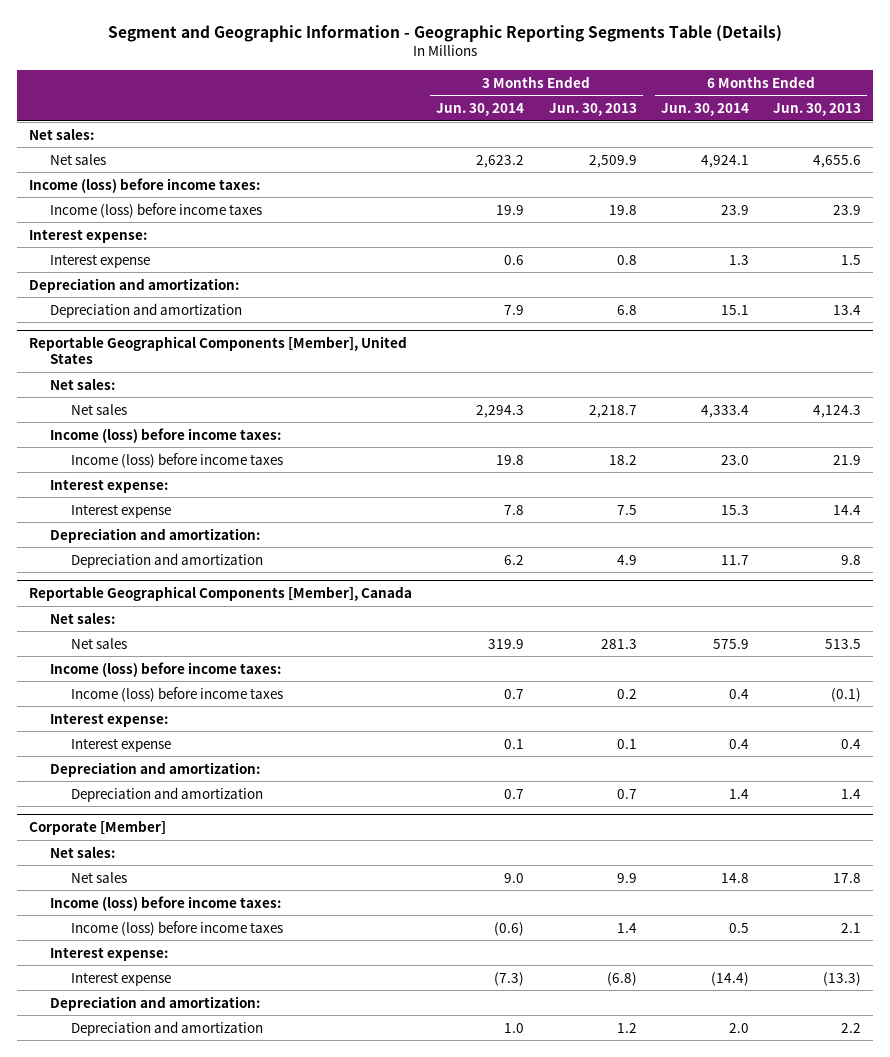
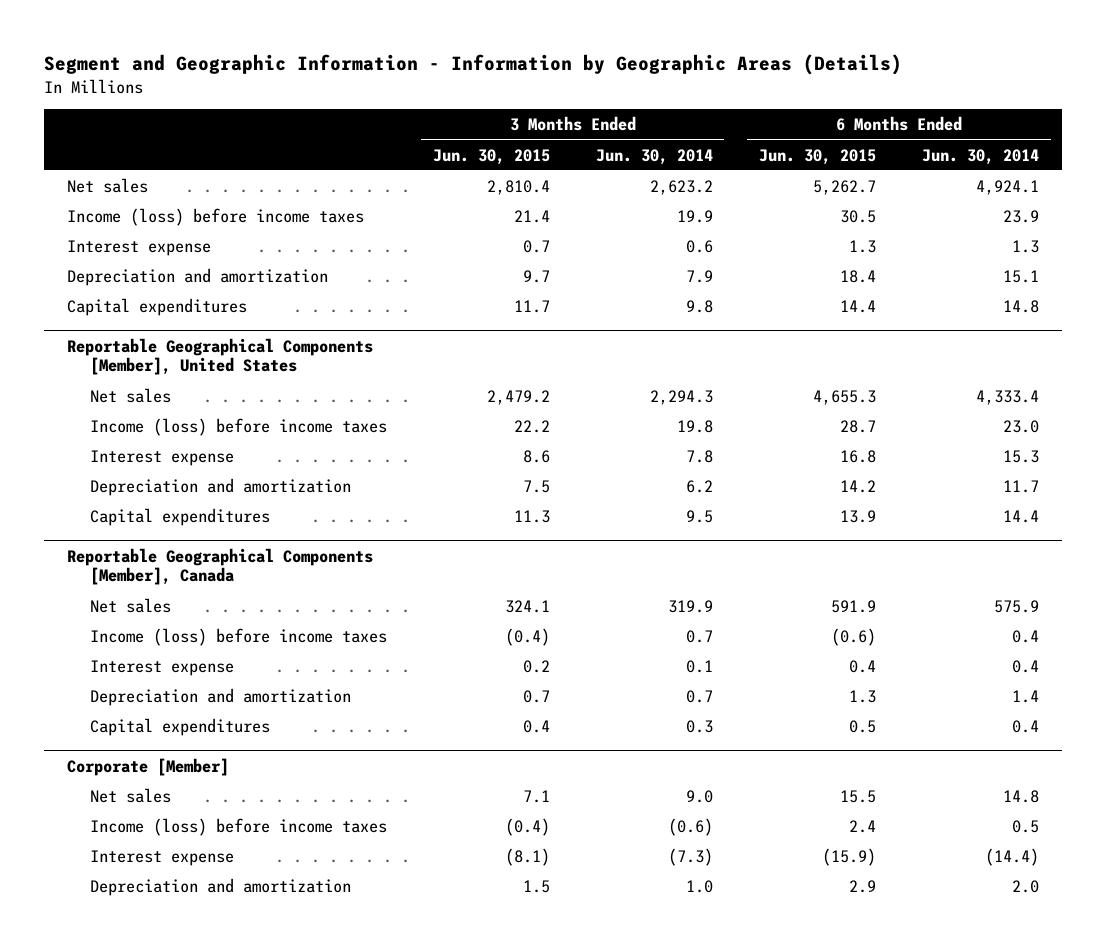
[108,25,783,43] Segment and Geographic Information - Geographic Reporting Segments Table (Details) -> [44,54,903,76] Segment and Geographic Information - Information by Geographic Areas (Details)
[548,103,637,117] Jun. 30, 2013 -> none
[773,103,862,117] Jun. 30, 2013 -> none
none -> [432,148,550,165] Jun. 30, 2015
none -> [758,148,876,165] Jun. 30, 2015
[29,128,95,140] Net sales: -> none
[29,177,261,193] Income (loss) before income taxes: -> none
[29,228,148,243] Interest expense: -> none
[29,277,240,293] Depreciation and amortization: -> none
none -> [67,297,248,316] Capital expenditures
[50,378,116,390] Net sales: -> none
[50,427,282,443] Income (loss) before income taxes: -> none
[50,478,169,493] Interest expense: -> none
[50,527,261,543] Depreciation and amortization: -> none
none -> [89,507,270,526] Capital expenditures
[50,612,116,624] Net sales: -> none
[50,661,282,677] Income (loss) before income taxes: -> none
[50,712,169,727] Interest expense: -> none
[50,761,261,777] Depreciation and amortization: -> none
none -> [89,717,270,736] Capital expenditures
[50,846,116,858] Net sales: -> none
[50,895,282,911] Income (loss) before income taxes: -> none
[50,946,169,961] Interest expense: -> none
[50,995,261,1011] Depreciation and amortization: -> none

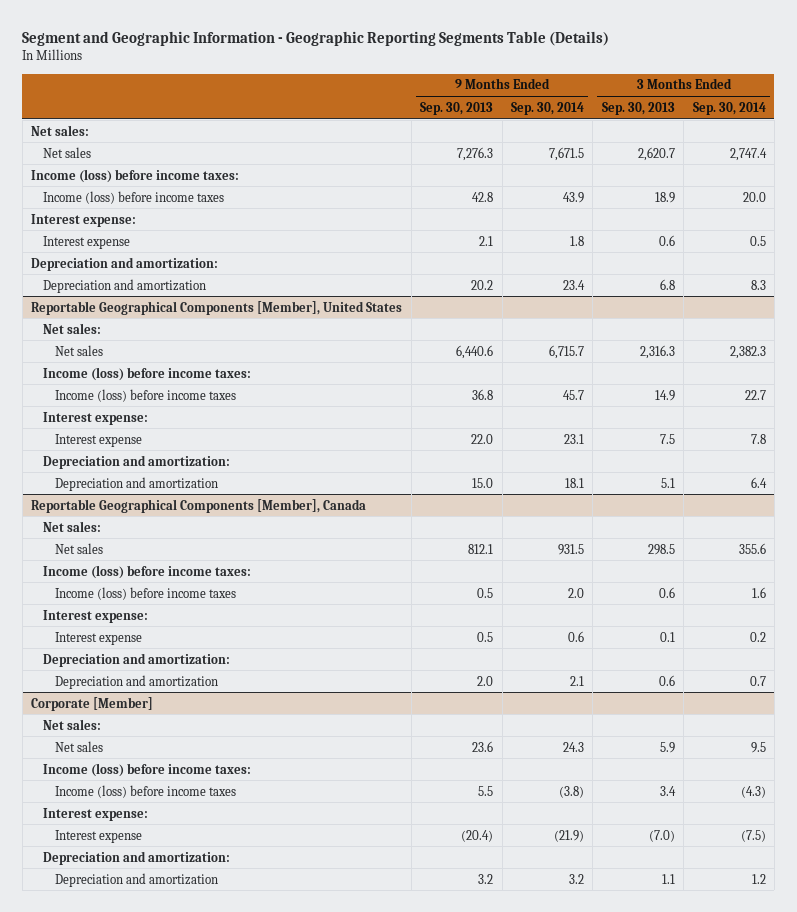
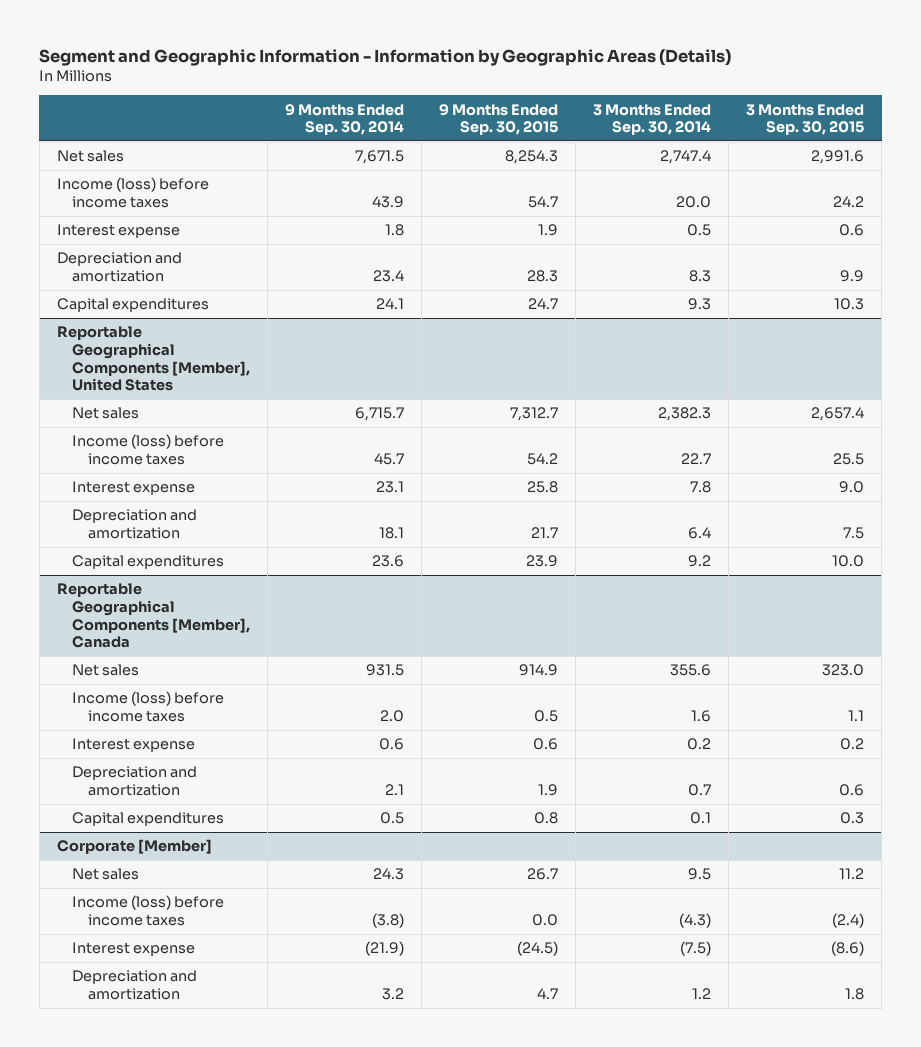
[22,30,610,46] Segment and Geographic Information - Geographic Reporting Segments Table (Details) -> [39,48,732,66] Segment and Geographic Information - Information by Geographic Areas (Details)
[420,101,494,115] Sep. 30, 2013 -> none
[601,101,675,115] Sep. 30, 2013 -> none
none -> [439,103,559,136] 9 Months Ended Sep. 30, 2015
none -> [746,103,865,136] 3 Months Ended Sep. 30, 2015
[31,124,90,136] Net sales: -> none
[31,168,240,183] Income (loss) before income taxes: -> none
[31,213,137,227] Interest expense: -> none
[31,256,219,271] Depreciation and amortization: -> none
none -> [56,298,209,313] Capital expenditures
[43,322,102,334] Net sales: -> none
[43,366,252,381] Income (loss) before income taxes: -> none
[43,411,149,425] Interest expense: -> none
[43,454,231,469] Depreciation and amortization: -> none
none -> [72,555,225,570] Capital expenditures
[43,520,102,532] Net sales: -> none
[43,564,252,579] Income (loss) before income taxes: -> none
[43,609,149,623] Interest expense: -> none
[43,652,231,667] Depreciation and amortization: -> none
none -> [72,812,225,827] Capital expenditures
[43,718,102,730] Net sales: -> none
[43,762,252,777] Income (loss) before income taxes: -> none
[43,807,149,821] Interest expense: -> none
[43,850,231,865] Depreciation and amortization: -> none

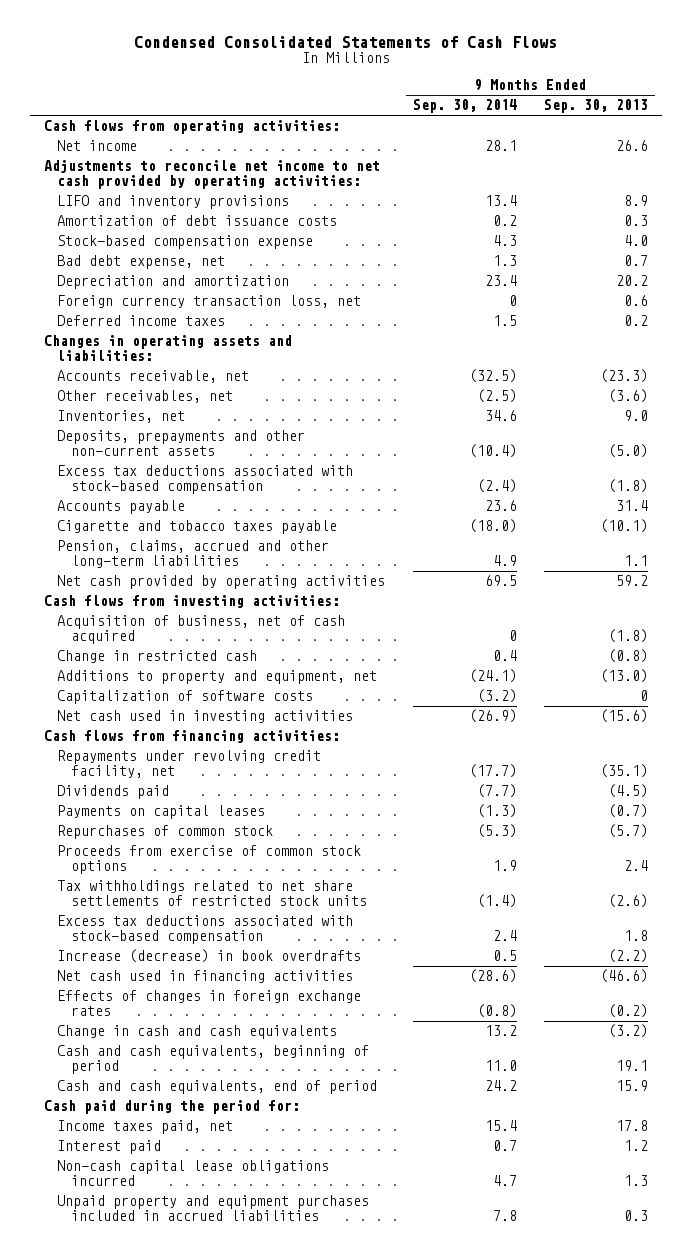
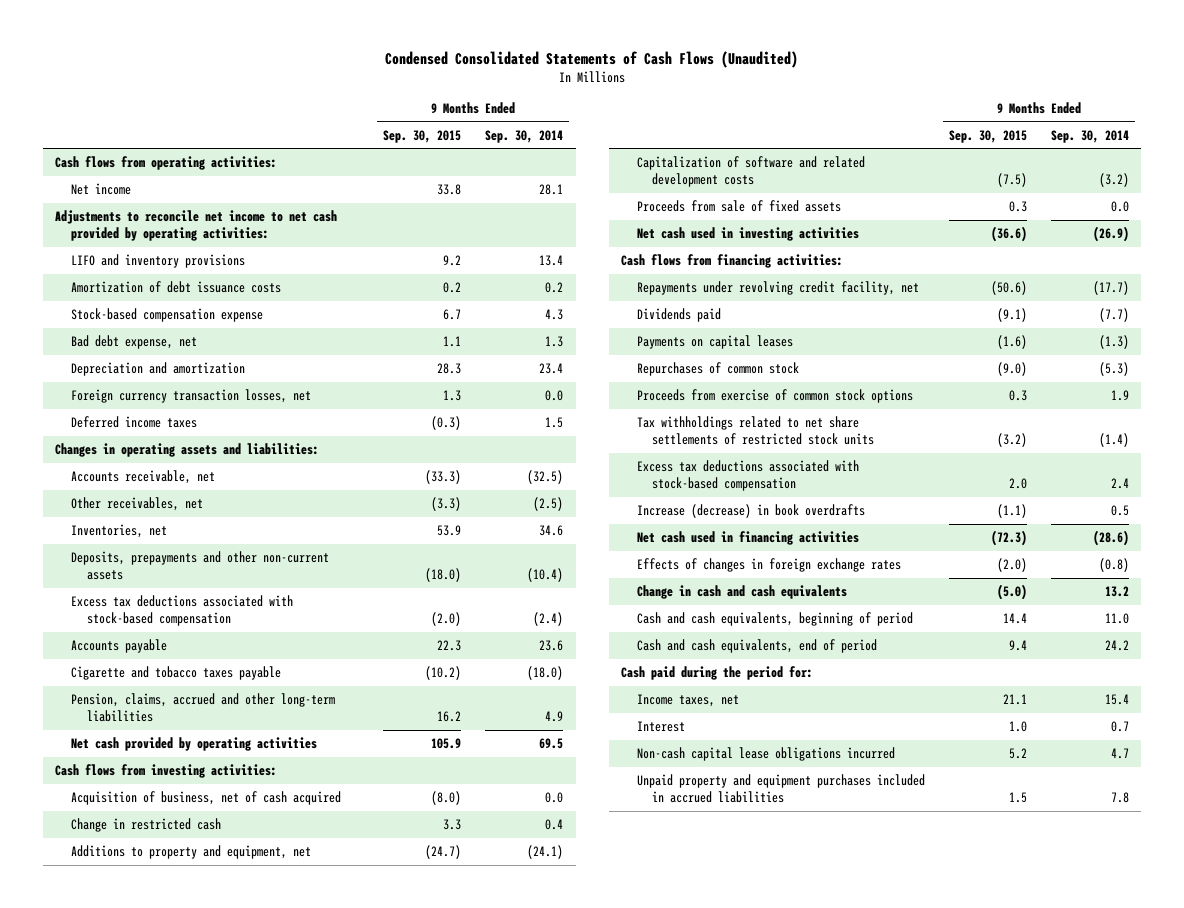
[133,35,557,48] Condensed Consolidated Statements of Cash Flows -> [385,50,799,68] Condensed Consolidated Statements of Cash Flows (Unaudited)
[544,99,649,114] Sep. 30, 2013 -> none
none -> [383,129,462,143] Sep. 30, 2015
[57,295,362,309] Foreign currency transaction loss, net -> [70,389,311,404] Foreign currency transaction losses, net
[508,295,517,307] 0 -> [545,390,564,402] 0.0
[508,630,517,642] 0 -> [545,792,564,804] 0.0
[57,690,314,705] Capitalization of software costs -> [636,156,865,188] Capitalization of software and related development costs
none -> [636,200,841,213] Proceeds from sale of fixed assets
[57,1120,234,1135] Income taxes paid, net -> [636,694,739,708] Income taxes, net
[57,1140,162,1155] Interest paid -> [636,721,685,733] Interest

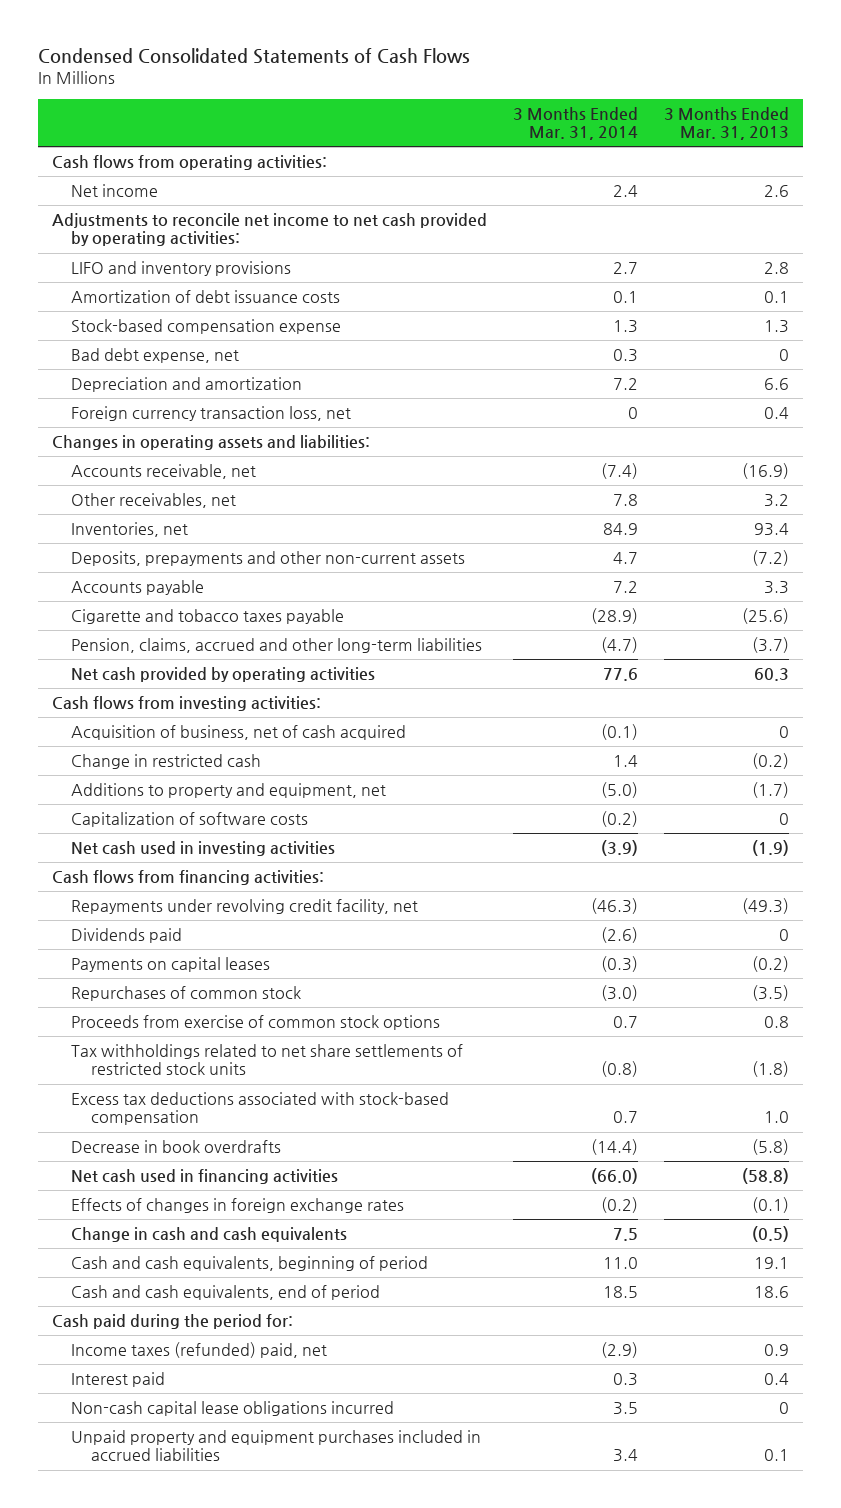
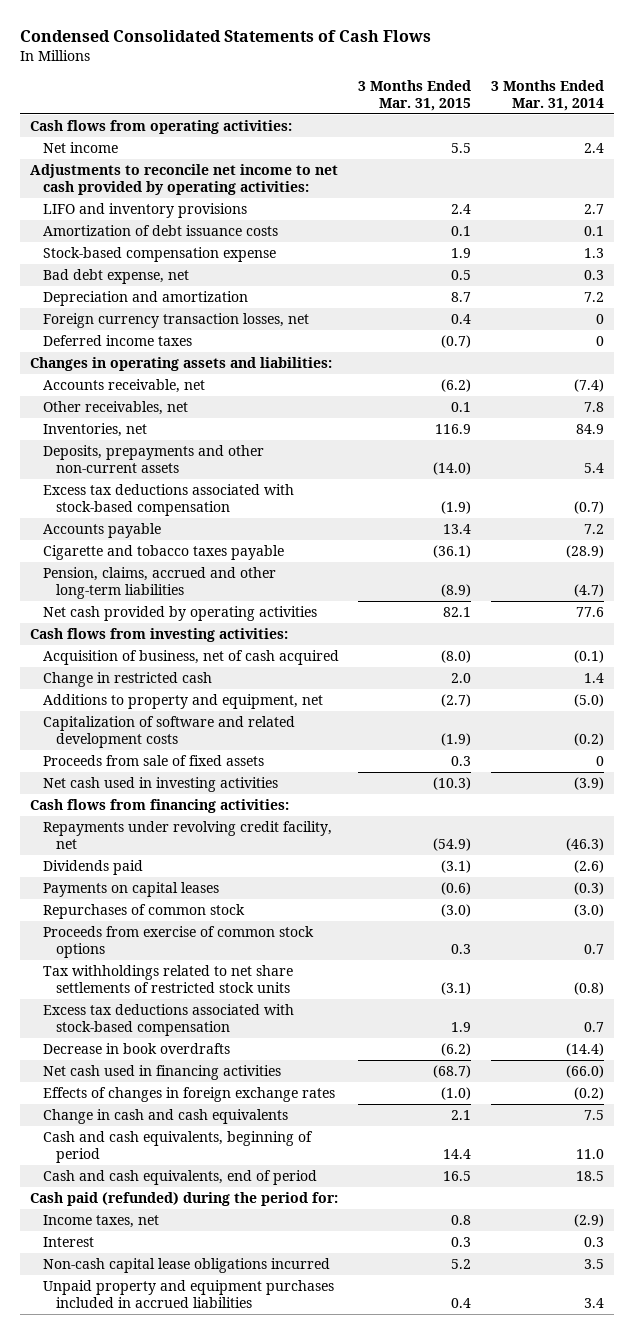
[664,106,790,141] 3 Months Ended Mar. 31, 2013 -> none
none -> [358,79,472,111] 3 Months Ended Mar. 31, 2015
[71,406,352,422] Foreign currency transaction loss, net -> [42,313,309,329] Foreign currency transaction losses, net
none -> [42,335,192,347] Deferred income taxes
[612,552,638,565] 4.7 -> [584,463,605,474] 5.4
none -> [42,484,294,517] Excess tax deductions associated with stock-based compensation
[71,812,309,828] Capitalization of software costs -> [42,716,295,749] Capitalization of software and related development costs
none -> [42,755,264,767] Proceeds from sale of fixed assets
[51,1314,293,1330] Cash paid during the period for: -> [29,1192,338,1207] Cash paid (refunded) during the period for:
[71,1342,328,1359] Income taxes (refunded) paid, net -> [42,1215,159,1229] Income taxes, net
[71,1372,166,1388] Interest paid -> [42,1237,94,1248] Interest

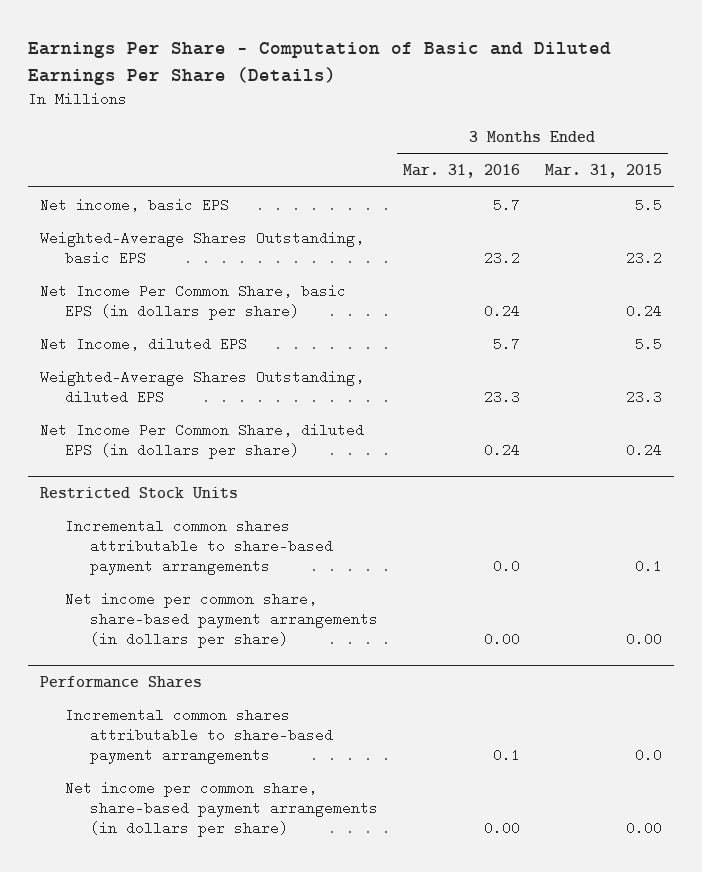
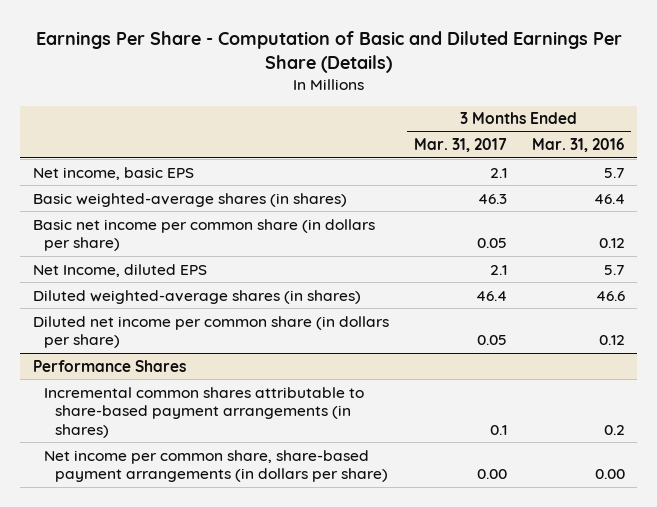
[544,164,662,179] Mar. 31, 2015 -> none
none -> [413,138,507,153] Mar. 31, 2017
[40,230,365,265] Weighted-Average Shares Outstanding, basic EPS -> [32,192,347,207] Basic weighted-average shares (in shares)
[484,250,521,265] 23.2 -> [593,193,625,204] 46.4
[40,283,347,320] Net Income Per Common Share, basic EPS (in dollars per share) -> [32,218,375,252] Basic net income per common share (in dollars per share)
[484,303,521,318] 0.24 -> [598,238,625,249] 0.12
[40,486,239,498] Restricted Stock Units -> none
[65,518,334,576] Incremental common shares attributable to share-based payment arrangements -> none
[65,591,379,649] Net income per common share, share-based payment arrangements (in dollars per share) -> none
[40,369,365,404] Weighted-Average Shares Outstanding, diluted EPS -> [32,289,361,304] Diluted weighted-average shares (in shares)
[484,389,521,404] 23.3 -> [595,290,625,301] 46.6
[40,422,365,459] Net Income Per Common Share, diluted EPS (in dollars per share) -> [32,315,389,349] Diluted net income per common share (in dollars per share)
[484,442,521,457] 0.24 -> [598,335,625,346] 0.12
[65,707,334,765] Incremental common shares attributable to share-based payment arrangements -> [44,386,365,438] Incremental common shares attributable to share-based payment arrangements (in shares)
[493,748,521,763] 0.1 -> [603,424,625,435] 0.2

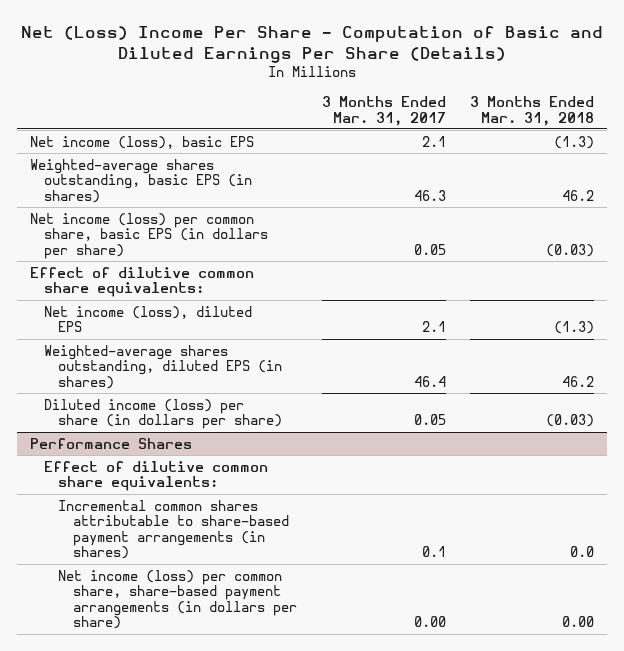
[35,30,622,73] Earnings Per Share - Computation of Basic and Diluted Earnings Per Share (Details) -> [20,26,603,63] Net (Loss) Income Per Share - Computation of Basic and Diluted Earnings Per Share (Details)
[531,138,625,153] Mar. 31, 2016 -> none
none -> [470,95,595,126] 3 Months Ended Mar. 31, 2018
[32,166,194,180] Net income, basic EPS -> [29,135,254,149] Net income (loss), basic EPS
[32,192,347,207] Basic weighted-average shares (in shares) -> [29,158,253,203] Weighted-average shares outstanding, basic EPS (in shares)
[32,218,375,252] Basic net income per common share (in dollars per share) -> [29,212,269,259] Net income (loss) per common share, basic EPS (in dollars per share)
none -> [29,266,254,298] Effect of dilutive common share equivalents:
[32,263,207,277] Net Income, diluted EPS -> [44,305,253,333] Net income (loss), diluted EPS
[32,289,361,304] Diluted weighted-average shares (in shares) -> [44,344,283,389] Weighted-average shares outstanding, diluted EPS (in shares)
[32,315,389,349] Diluted net income per common share (in dollars per share) -> [44,398,283,430] Diluted income (loss) per share (in dollars per share)
none -> [44,460,269,492] Effect of dilutive common share equivalents:
[44,449,389,483] Net income per common share, share-based payment arrangements (in dollars per share) -> [58,569,297,630] Net income (loss) per common share, share-based payment arrangements (in dollars per share)

